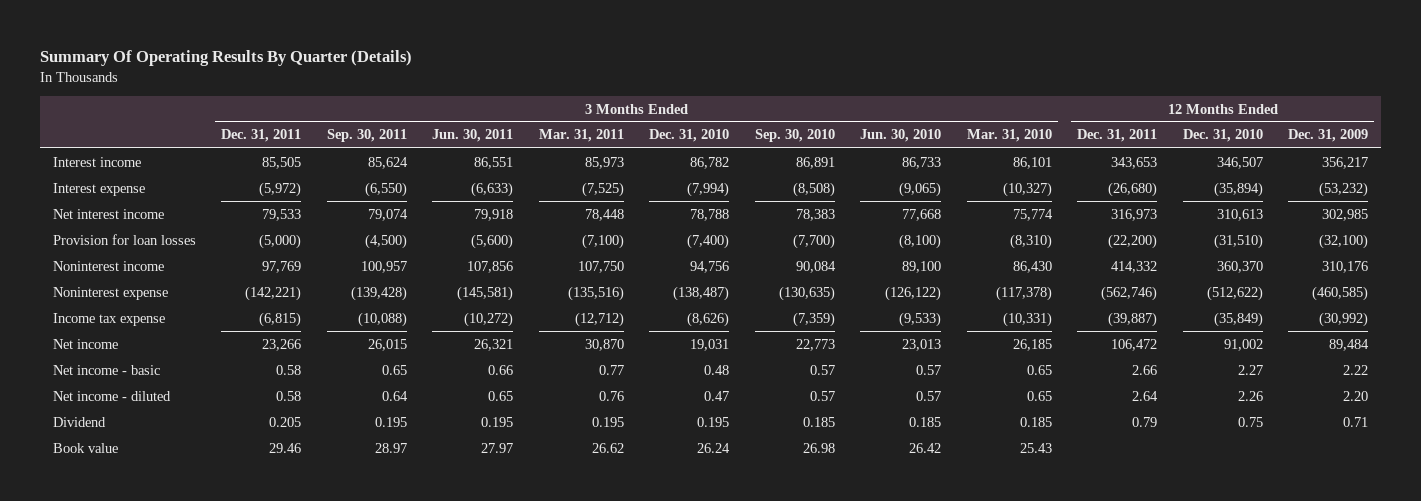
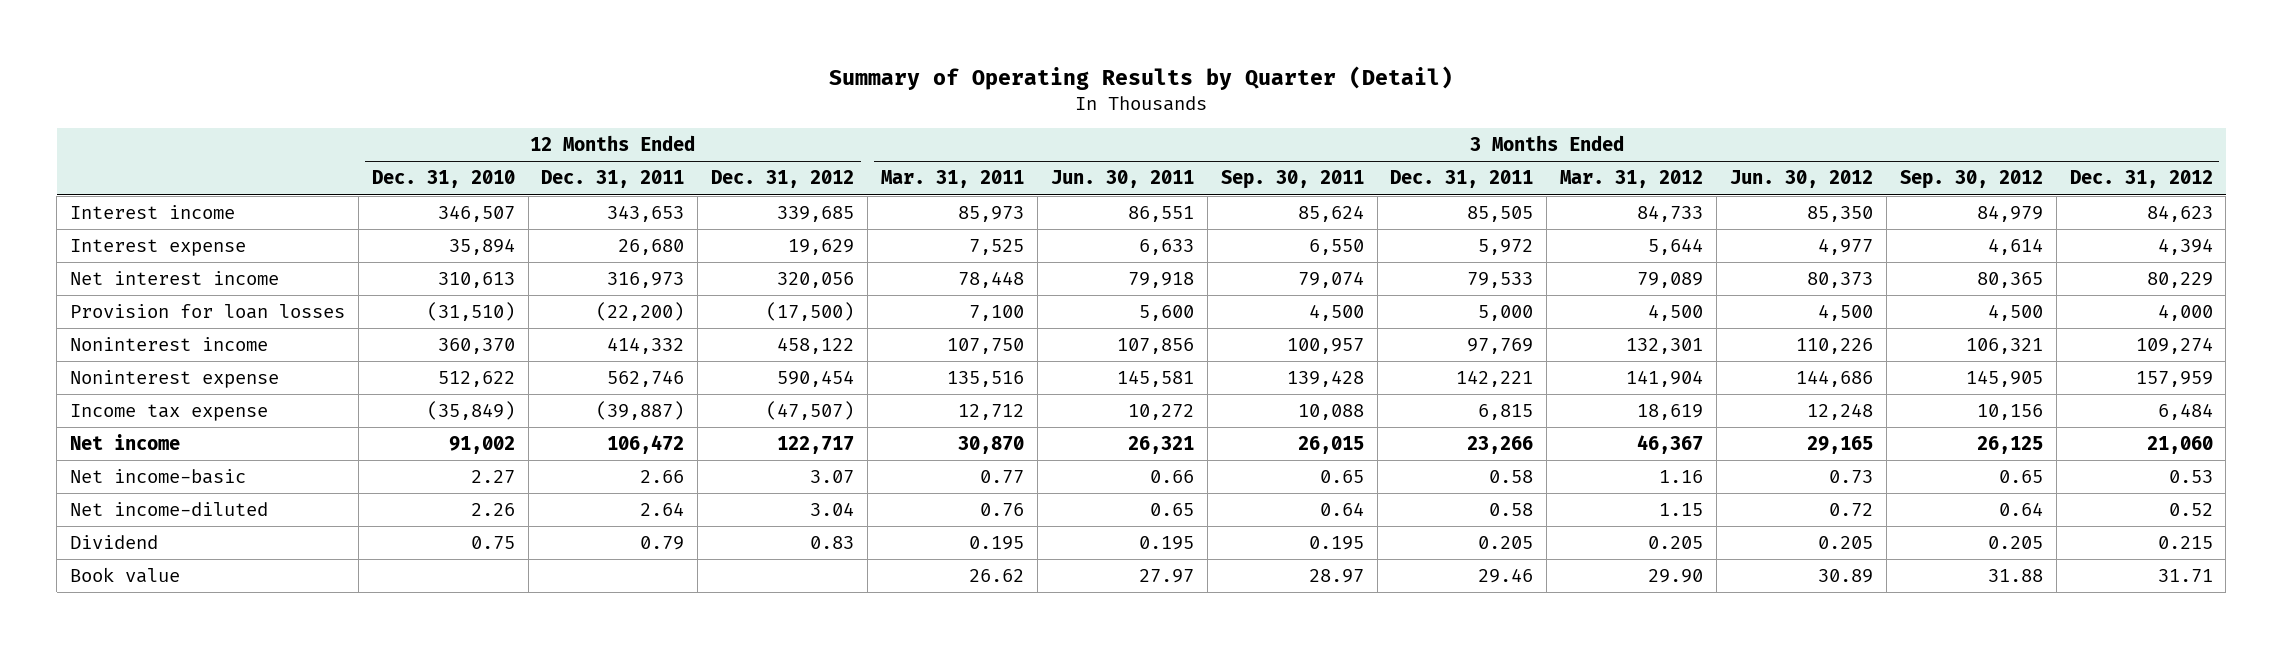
[40,50,413,67] Summary Of Operating Results By Quarter (Details) -> [829,65,1454,90] Summary of Operating Results by Quarter (Detail)
[649,129,730,143] Dec. 31, 2010 -> none
[754,129,835,143] Sep. 30, 2010 -> none
[860,129,942,143] Jun. 30, 2010 -> none
[966,129,1052,143] Mar. 31, 2010 -> none
[1287,129,1368,143] Dec. 31, 2009 -> none
none -> [711,170,855,189] Dec. 31, 2012
none -> [1560,170,1704,189] Mar. 31, 2012
none -> [1729,170,1873,189] Jun. 30, 2012
none -> [1899,170,2043,190] Sep. 30, 2012
none -> [2069,170,2213,189] Dec. 31, 2012
[259,181,302,197] (5,972) -> [1478,239,1534,256] 5,972
[364,181,407,197] (6,550) -> [1308,239,1364,256] 6,550
[471,181,514,197] (6,633) -> [1138,239,1194,256] 6,633
[581,181,624,197] (7,525) -> [969,239,1025,256] 7,525
[1108,181,1158,197] (26,680) -> [618,239,685,256] 26,680
[1213,181,1263,197] (35,894) -> [448,238,515,256] 35,894
[259,233,302,249] (5,000) -> [1478,305,1534,322] 5,000
[364,233,407,249] (4,500) -> [1308,304,1364,322] 4,500
[471,233,514,249] (5,600) -> [1138,305,1194,322] 5,600
[581,233,624,249] (7,100) -> [969,305,1025,322] 7,100
[245,285,302,301] (142,221) -> [1456,370,1534,388] 142,221
[350,285,407,301] (139,428) -> [1286,370,1364,388] 139,428
[457,285,514,301] (145,581) -> [1116,370,1194,388] 145,581
[567,285,624,301] (135,516) -> [947,371,1025,388] 135,516
[1101,285,1158,301] (562,746) -> [607,370,685,388] 562,746
[1206,285,1263,301] (512,622) -> [437,371,515,388] 512,622
[259,311,302,327] (6,815) -> [1478,404,1534,421] 6,815
[357,311,407,327] (10,088) -> [1297,404,1364,421] 10,088
[464,311,514,327] (10,272) -> [1127,404,1194,421] 10,272
[574,311,624,327] (12,712) -> [958,404,1025,421] 12,712
[52,364,160,375] Net income - basic -> [69,469,246,485] Net income-basic
[52,390,171,401] Net income - diluted -> [69,502,268,517] Net income-diluted

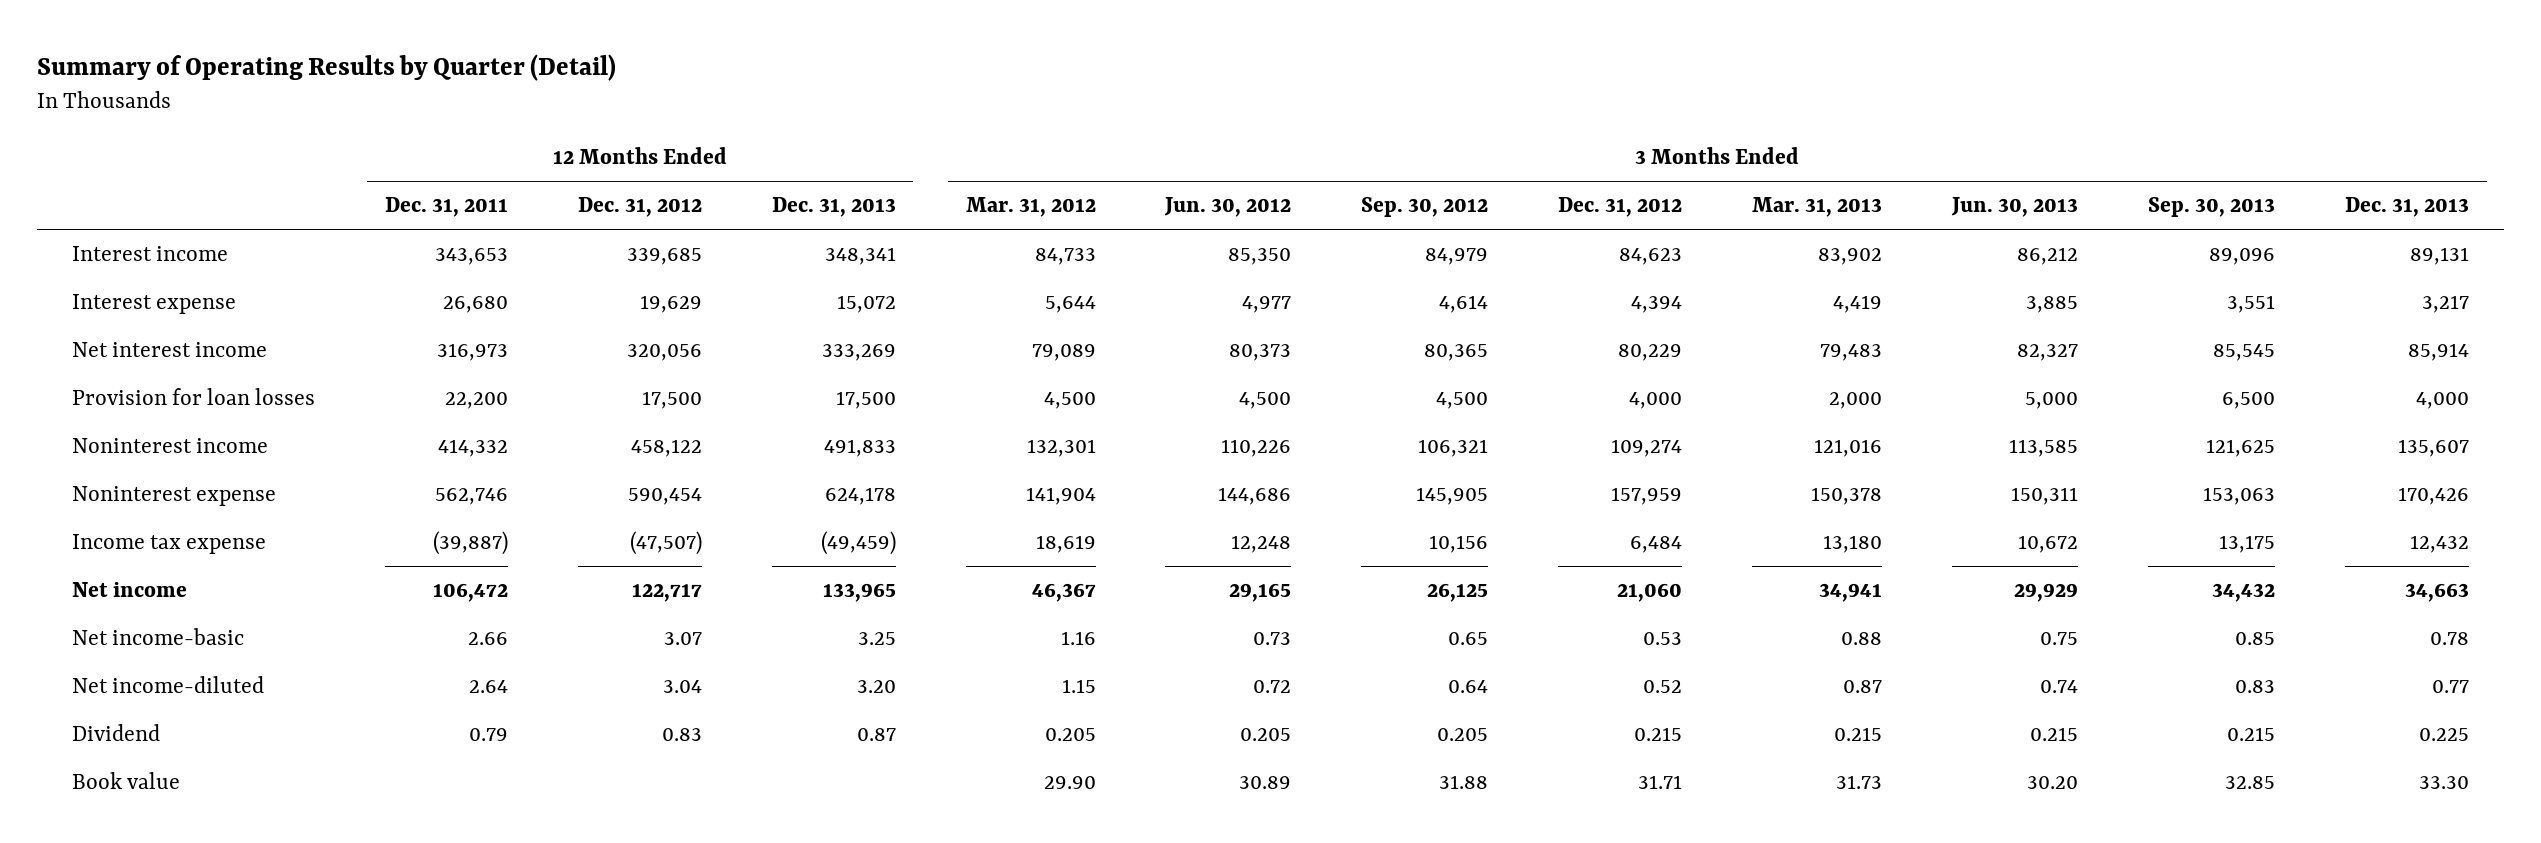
[371,170,515,189] Dec. 31, 2010 -> none
[881,170,1025,189] Mar. 31, 2011 -> none
[1050,170,1194,189] Jun. 30, 2011 -> none
[1220,170,1364,190] Sep. 30, 2011 -> none
[1390,170,1534,189] Dec. 31, 2011 -> none
none -> [771,197,896,218] Dec. 31, 2013
none -> [1752,197,1883,218] Mar. 31, 2013
none -> [1951,197,2079,218] Jun. 30, 2013
none -> [2148,197,2276,218] Sep. 30, 2013
none -> [2345,197,2470,218] Dec. 31, 2013
[596,302,685,322] (22,200) -> [444,392,508,410] 22,200
[766,302,855,322] (17,500) -> [641,391,702,410] 17,500

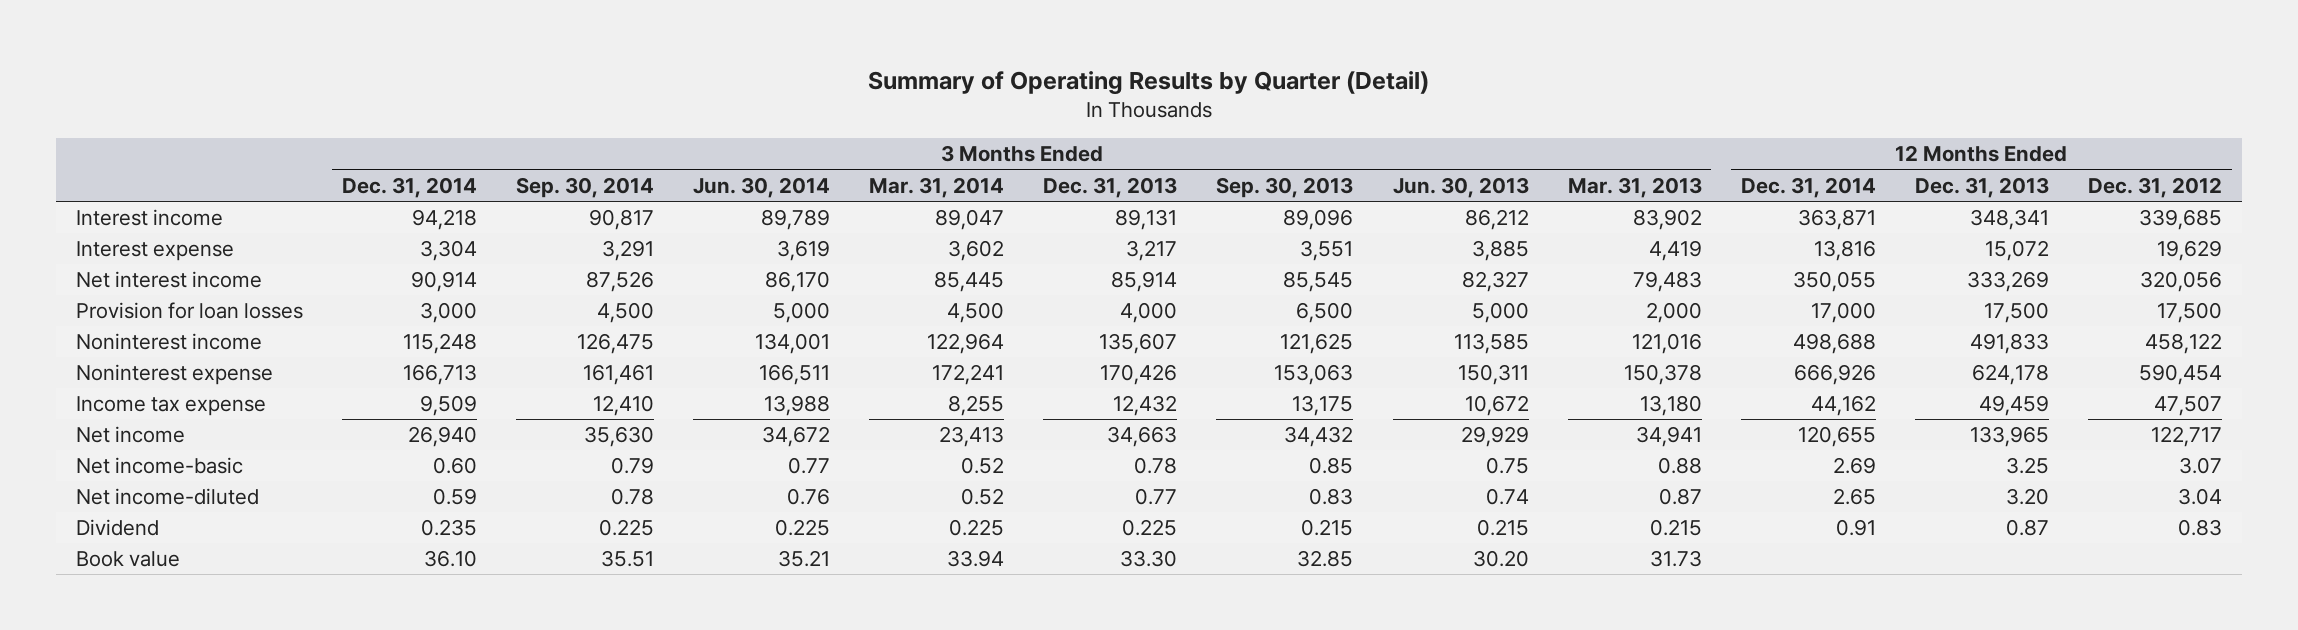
[384,197,508,218] Dec. 31, 2011 -> none
[965,197,1096,218] Mar. 31, 2012 -> none
[1164,197,1292,218] Jun. 30, 2012 -> none
[1361,197,1489,218] Sep. 30, 2012 -> none
[1558,197,1683,218] Dec. 31, 2012 -> none
none -> [341,176,477,198] Dec. 31, 2014
none -> [515,176,654,198] Sep. 30, 2014
none -> [692,176,830,198] Jun. 30, 2014
none -> [869,176,1005,198] Mar. 31, 2014
none -> [1740,176,1876,198] Dec. 31, 2014
[629,531,702,556] (47,507) -> [2154,395,2223,417] 47,507
[820,531,896,556] (49,459) -> [1978,395,2049,417] 49,459

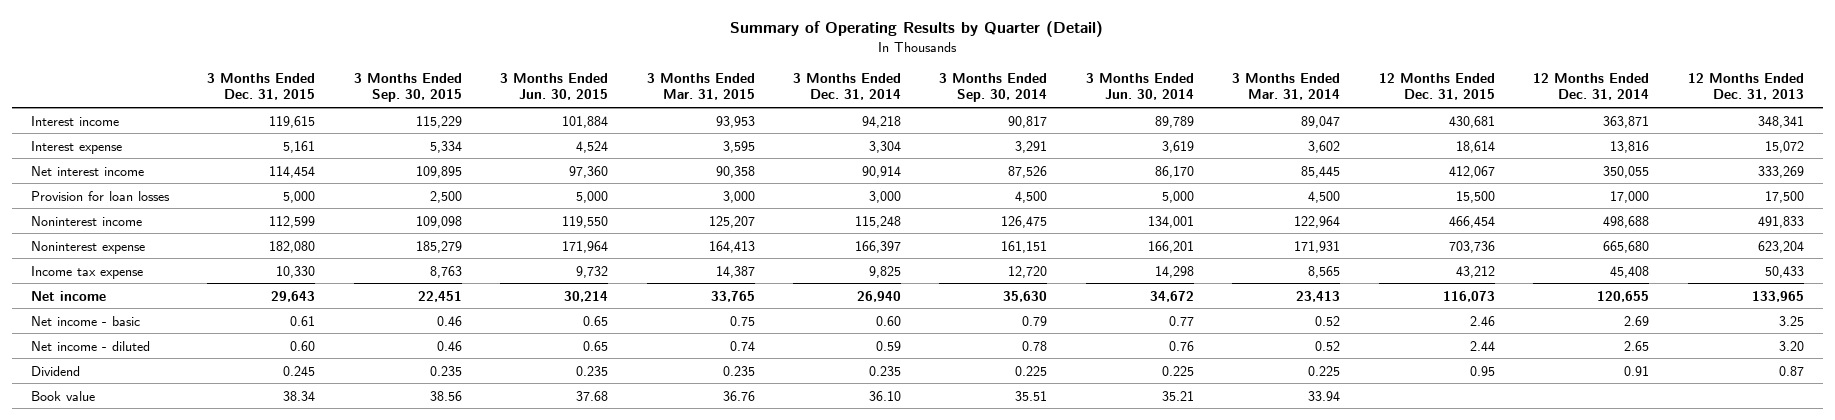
[1043,176,1178,198] Dec. 31, 2013 -> none
[1216,176,1354,198] Sep. 30, 2013 -> none
[1392,176,1529,198] Jun. 30, 2013 -> none
[1567,176,1702,198] Mar. 31, 2013 -> none
[2088,176,2223,198] Dec. 31, 2012 -> none
none -> [207,73,316,101] 3 Months Ended Dec. 31, 2015
none -> [353,73,462,103] 3 Months Ended Sep. 30, 2015
none -> [500,73,609,101] 3 Months Ended Jun. 30, 2015
none -> [646,73,755,101] 3 Months Ended Mar. 31, 2015
none -> [1378,73,1495,101] 12 Months Ended Dec. 31, 2015
[402,364,477,386] 166,713 -> [855,240,902,253] 166,397
[582,364,654,386] 161,461 -> [1001,240,1048,253] 161,151
[758,364,830,386] 166,511 -> [1147,240,1194,253] 166,201
[932,364,1005,386] 172,241 -> [1294,240,1341,253] 171,931
[1793,364,1876,386] 666,926 -> [1603,240,1650,253] 665,680
[1971,364,2049,386] 624,178 -> [1757,240,1804,253] 623,204
[419,395,477,417] 9,509 -> [869,265,902,278] 9,825
[592,395,654,417] 12,410 -> [1008,265,1048,278] 12,720
[763,395,830,417] 13,988 -> [1154,265,1194,278] 14,298
[948,395,1005,417] 8,255 -> [1308,265,1341,278] 8,565
[1810,395,1876,417] 44,162 -> [1610,265,1650,278] 45,408
[1978,395,2049,417] 49,459 -> [1764,265,1804,278] 50,433
[75,457,243,475] Net income-basic -> [30,315,140,326] Net income - basic
[75,488,259,506] Net income-diluted -> [30,340,150,351] Net income - diluted

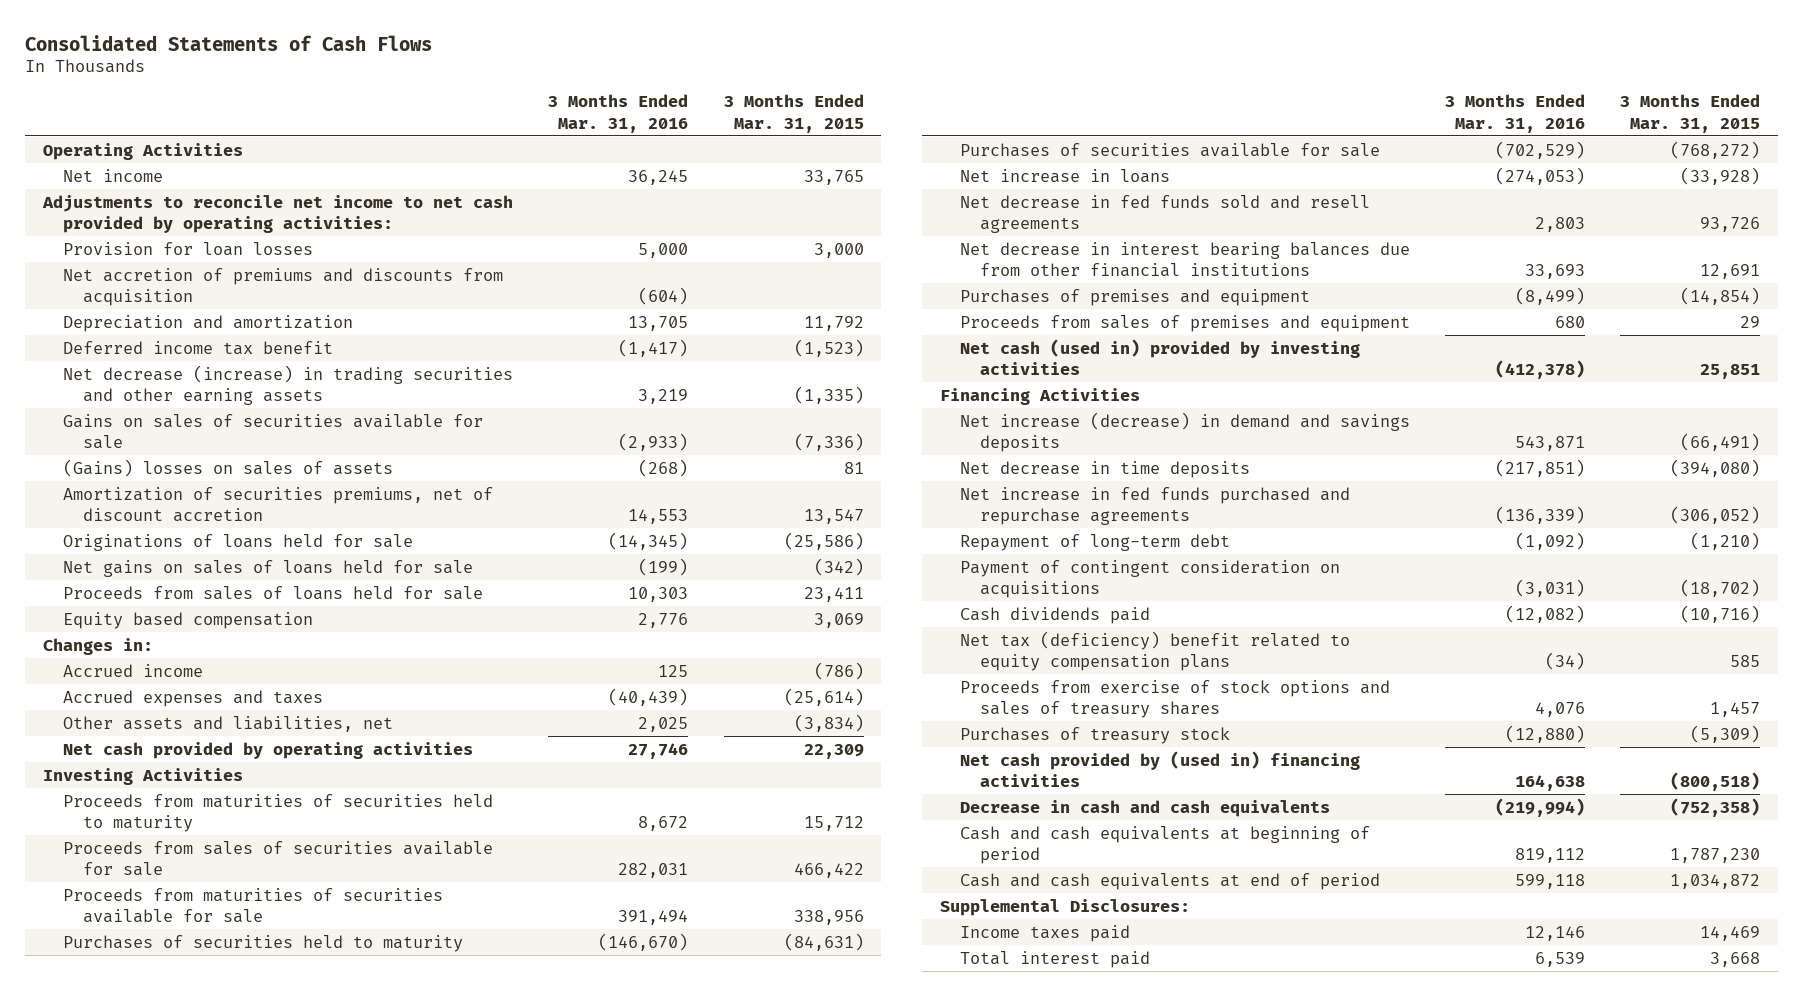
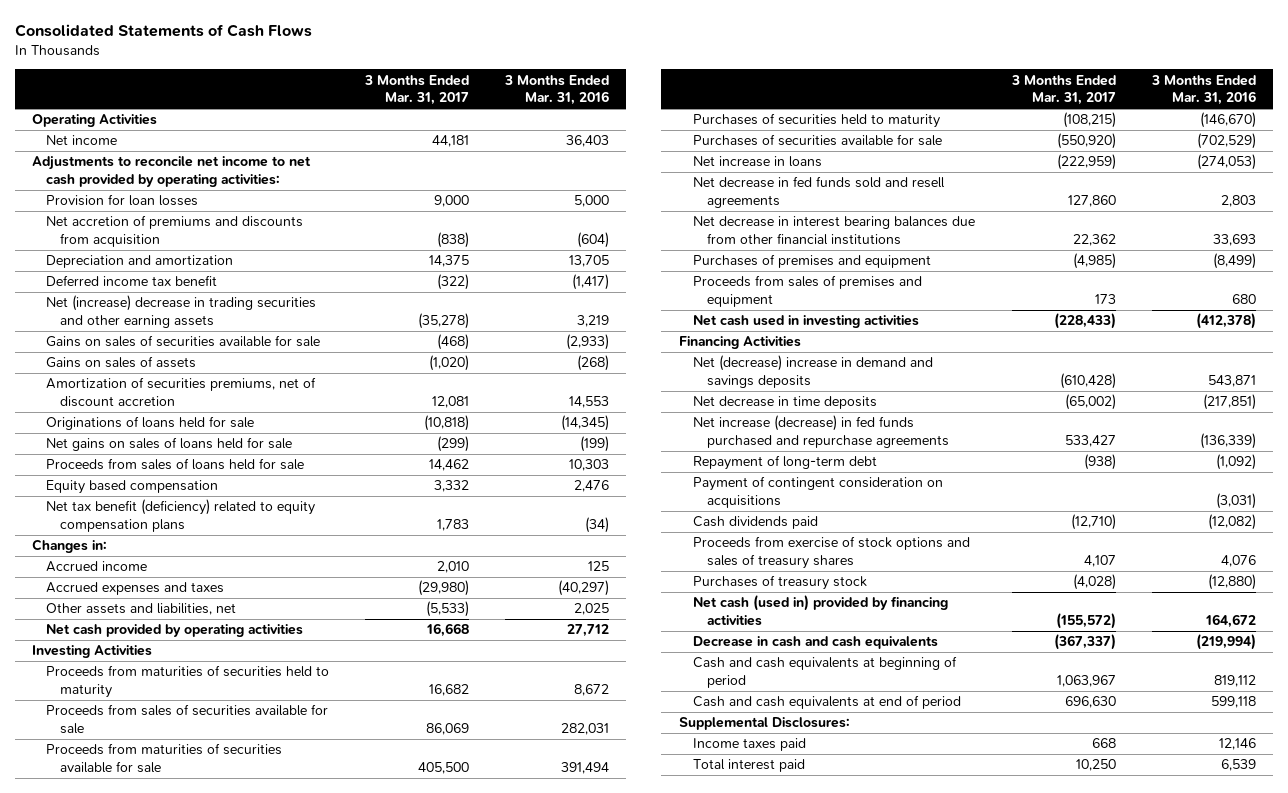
[723,94,864,133] 3 Months Ended Mar. 31, 2015 -> none
none -> [363,74,469,106] 3 Months Ended Mar. 31, 2017
[628,169,689,185] 36,245 -> [565,135,609,148] 36,403
[62,364,513,405] Net decrease (increase) in trading securities and other earning assets -> [46,295,317,329] Net (increase) decrease in trading securities and other earning assets
[62,458,393,477] (Gains) losses on sales of assets -> [46,356,197,369] Gains on sales of assets
[638,612,689,628] 2,776 -> [573,480,609,493] 2,476
none -> [46,499,316,533] Net tax benefit (deficiency) related to equity compensation plans
[608,687,689,706] (40,439) -> [557,580,609,597] (40,297)
[628,742,689,759] 27,746 -> [566,624,609,638] 27,712
[959,338,1360,375] Net cash (used in) provided by investing activities -> [693,315,920,329] Net cash used in investing activities
[959,411,1410,452] Net increase (decrease) in demand and savings deposits -> [693,355,934,389] Net (decrease) increase in demand and savings deposits
[959,486,1350,525] Net increase in fed funds purchased and repurchase agreements -> [693,415,949,449] Net increase (decrease) in fed funds purchased and repurchase agreements
[959,630,1350,671] Net tax (deficiency) benefit related to equity compensation plans -> none
[959,750,1360,787] Net cash provided by (used in) financing activities -> [693,595,949,627] Net cash (used in) provided by financing activities
[1515,774,1586,791] 164,638 -> [1204,614,1256,629] 164,672

